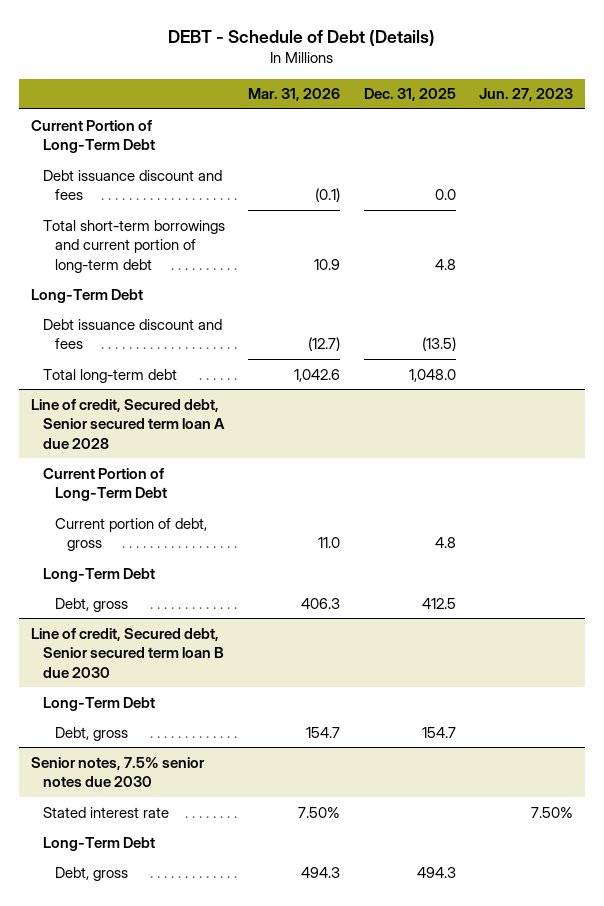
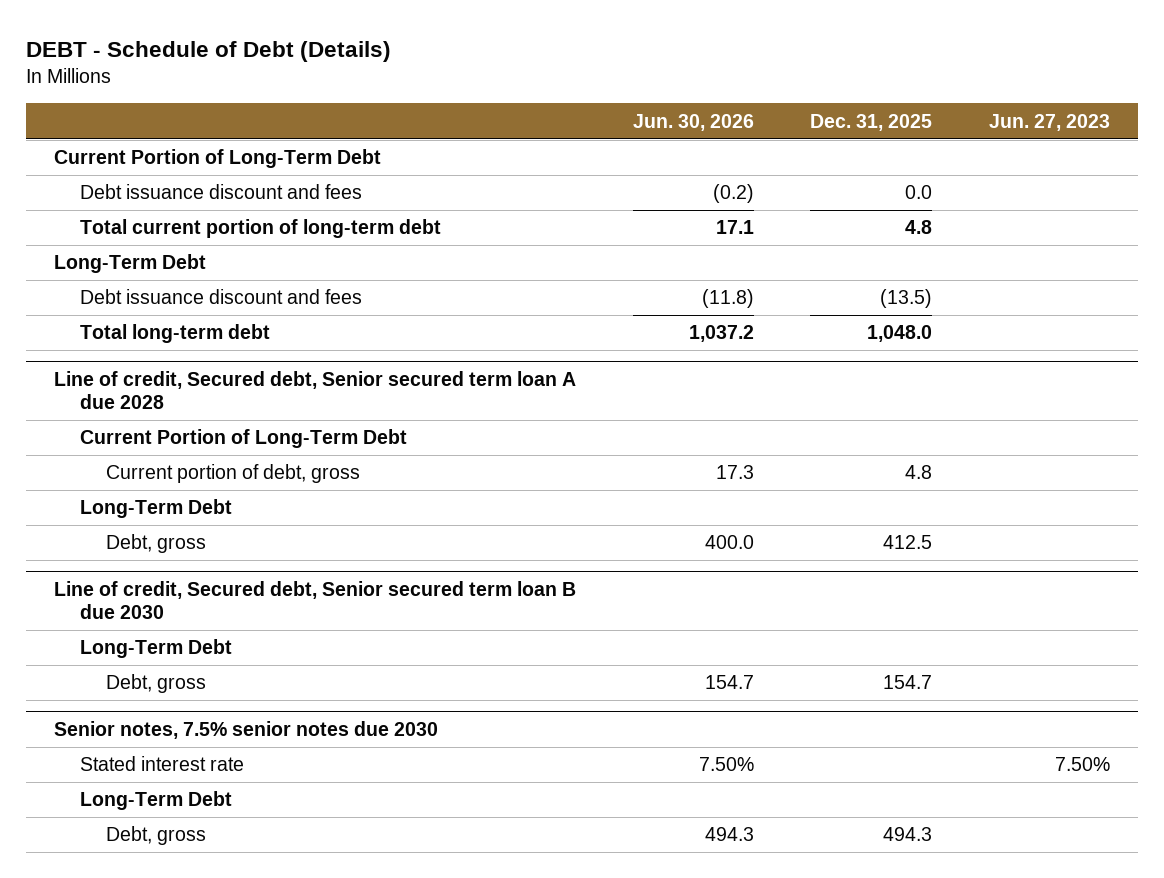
[248,88,341,102] Mar. 31, 2026 -> none
none -> [632,113,754,131] Jun. 30, 2026
[42,219,225,273] Total short-term borrowings and current portion of long-term debt -> [80,219,442,239] Total current portion of long-term debt

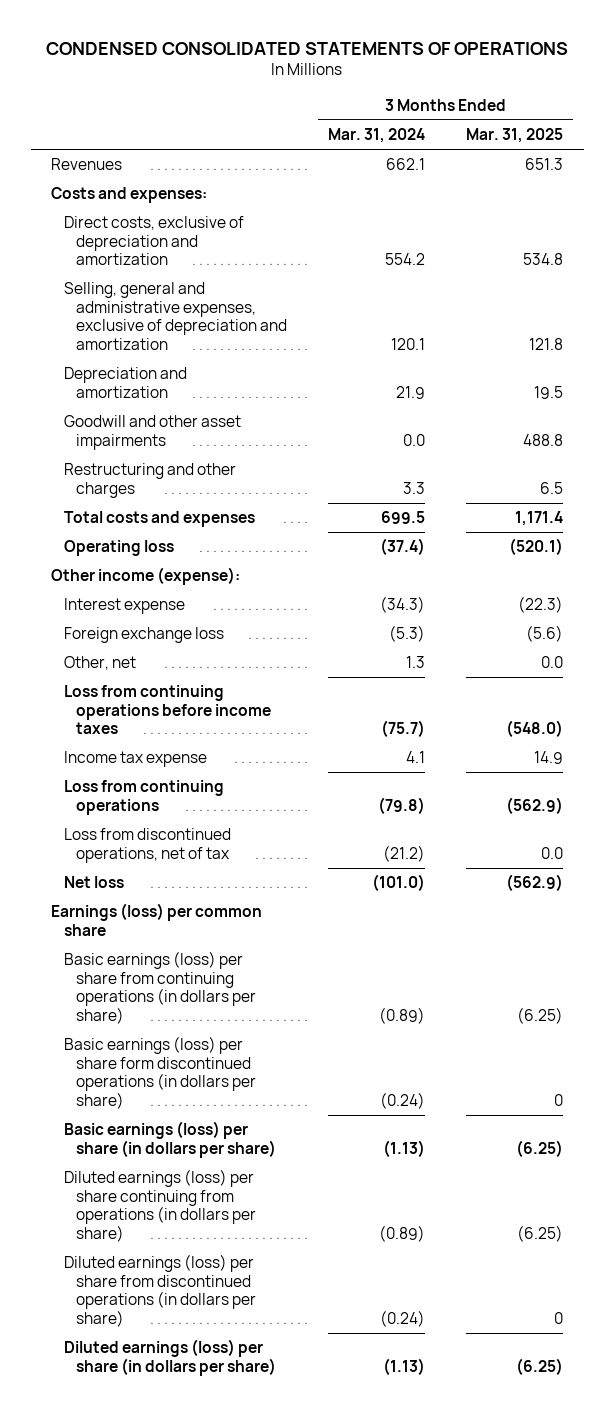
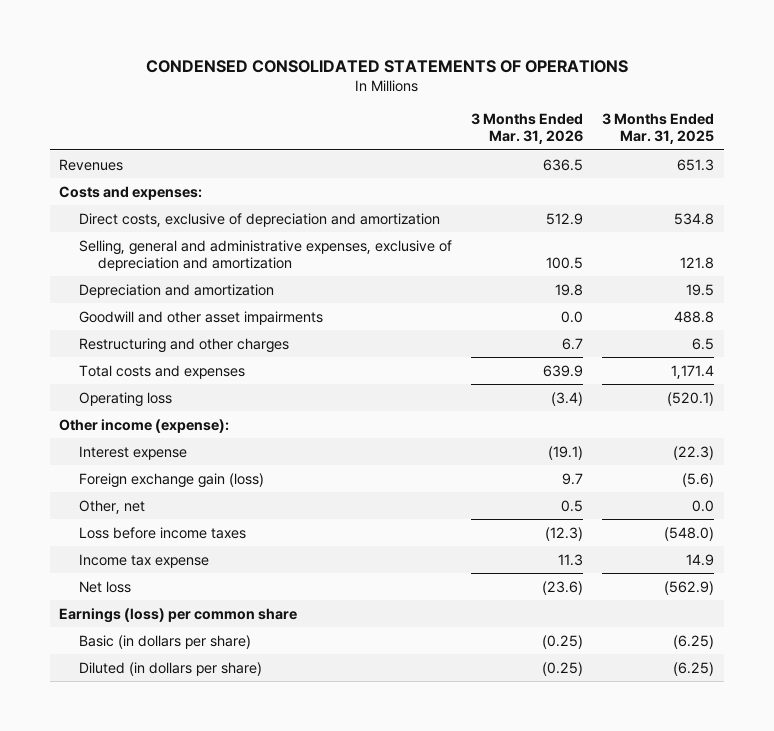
[328,128,426,144] Mar. 31, 2024 -> none
none -> [471,113,584,145] 3 Months Ended Mar. 31, 2026
[63,627,224,644] Foreign exchange loss -> [78,472,264,488] Foreign exchange gain (loss)
[63,685,272,735] Loss from continuing operations before income taxes -> [78,526,246,539] Loss before income taxes
[63,780,224,815] Loss from continuing operations -> none
[63,828,231,863] Loss from discontinued operations, net of tax -> none
[63,951,257,1024] Basic earnings (loss) per share from continuing operations (in dollars per share) -> none
[63,1036,257,1109] Basic earnings (loss) per share form discontinued operations (in dollars per share) -> none
[63,1169,257,1242] Diluted earnings (loss) per share continuing from operations (in dollars per share) -> none
[63,1254,257,1327] Diluted earnings (loss) per share from discontinued operations (in dollars per share) -> none
[63,1121,277,1158] Basic earnings (loss) per share (in dollars per share) -> [78,634,251,649] Basic (in dollars per share)
[63,1339,277,1376] Diluted earnings (loss) per share (in dollars per share) -> [78,661,262,676] Diluted (in dollars per share)

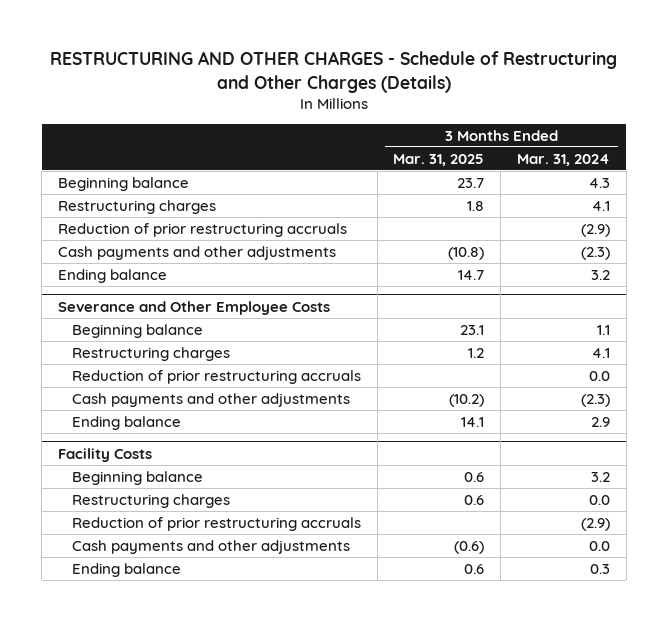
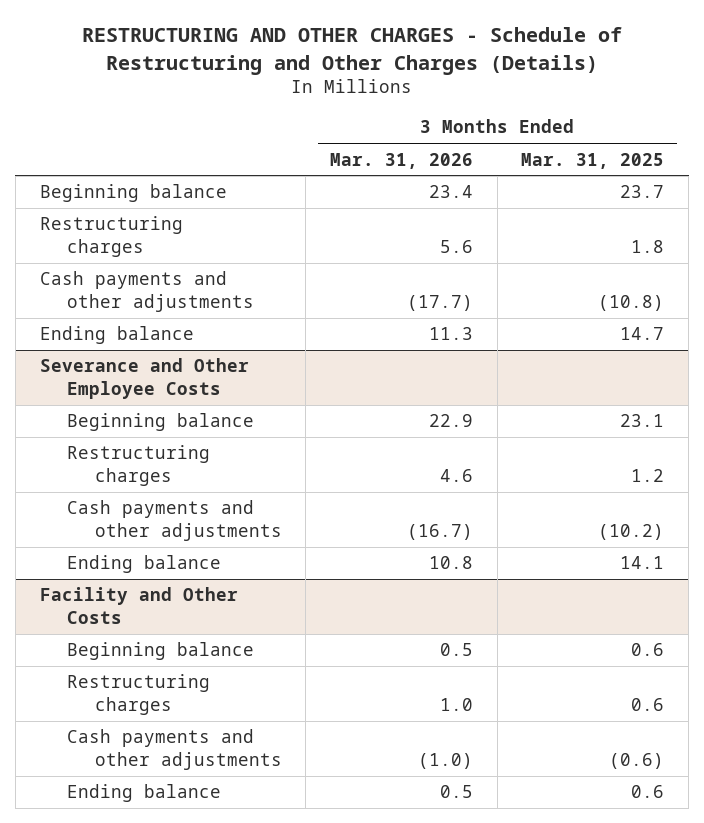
[517,153,611,166] Mar. 31, 2024 -> none
none -> [330,152,474,169] Mar. 31, 2026
[58,222,348,237] Reduction of prior restructuring accruals -> none
[71,369,361,384] Reduction of prior restructuring accruals -> none
[58,447,153,462] Facility Costs -> [39,587,238,624] Facility and Other Costs
[71,516,361,531] Reduction of prior restructuring accruals -> none

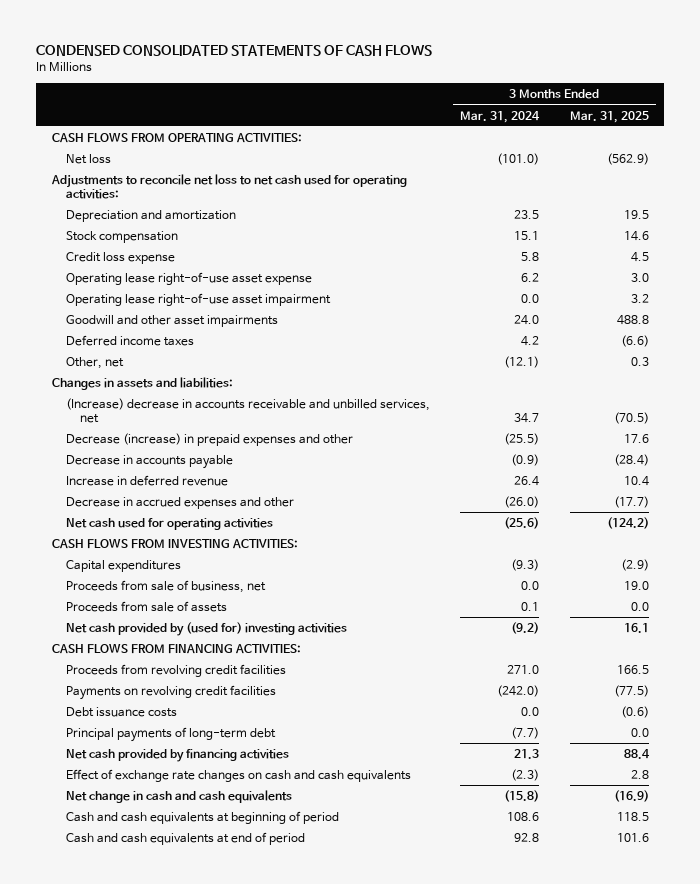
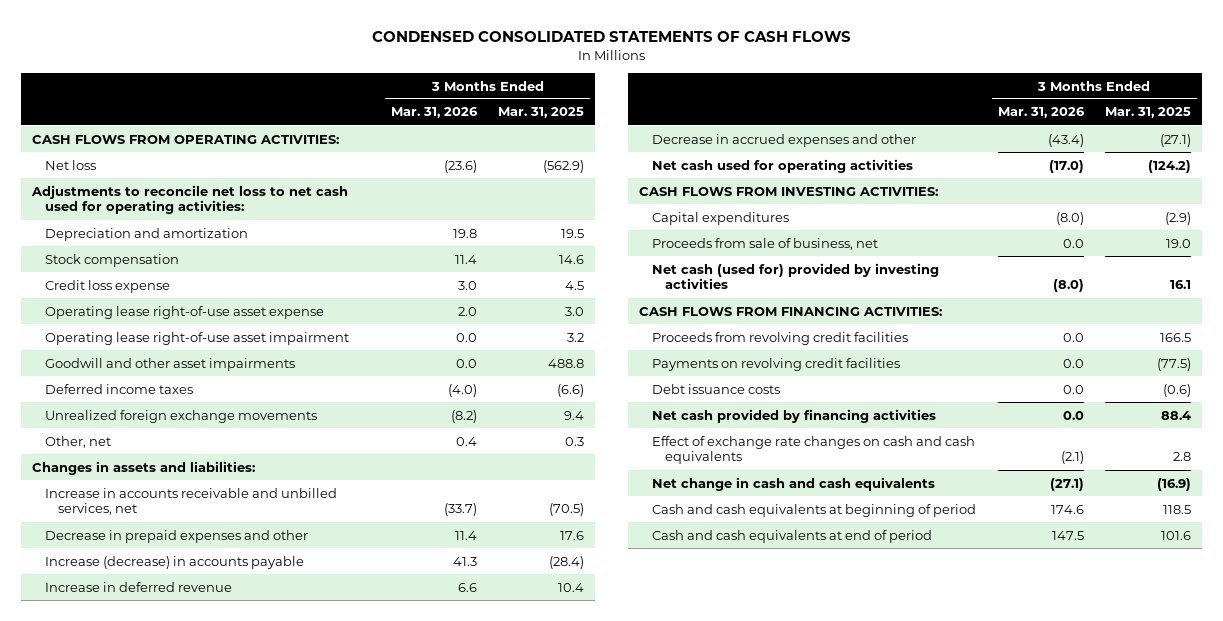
[460,110,541,123] Mar. 31, 2024 -> none
none -> [390,107,478,119] Mar. 31, 2026
none -> [45,409,318,423] Unrealized foreign exchange movements
[65,398,430,424] (Increase) decrease in accounts receivable and unbilled services, net -> [45,487,338,516] Increase in accounts receivable and unbilled services, net
[65,433,353,447] Decrease (increase) in prepaid expenses and other -> [45,529,309,543] Decrease in prepaid expenses and other
[65,455,233,470] Decrease in accounts payable -> [45,555,305,569] Increase (decrease) in accounts payable
[613,496,649,509] (17.7) -> [1160,133,1192,147] (27.1)
[65,601,227,613] Proceeds from sale of assets -> none
[65,622,347,637] Net cash provided by (used for) investing activities -> [652,262,940,290] Net cash (used for) provided by investing activities
[65,727,276,743] Principal payments of long-term debt -> none

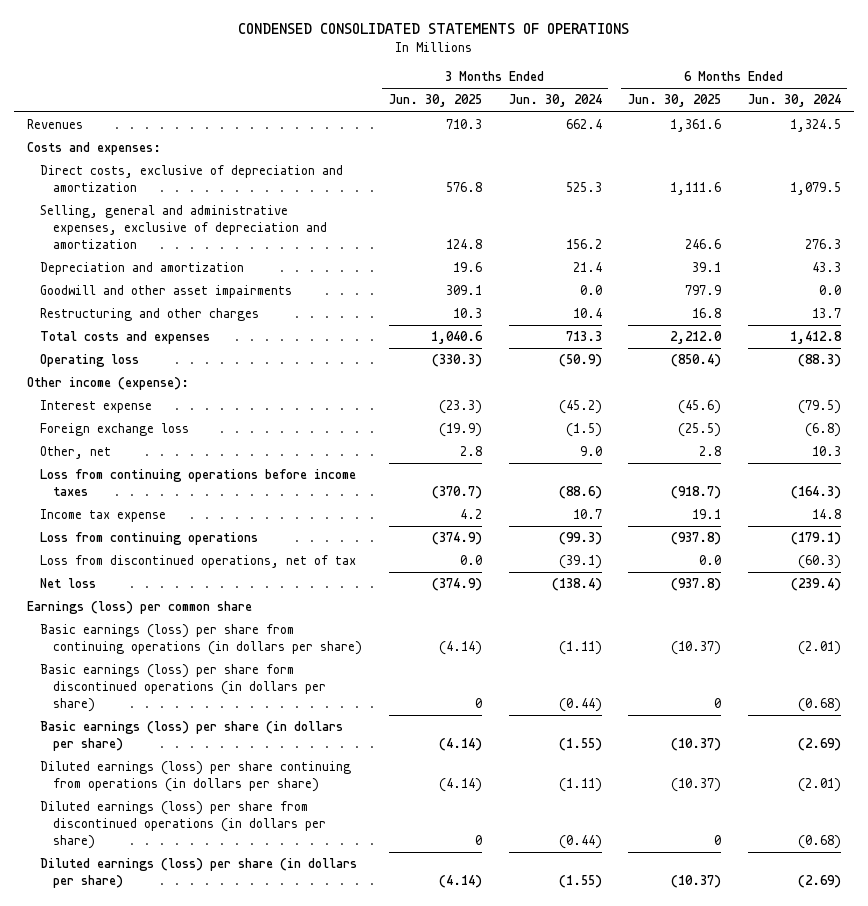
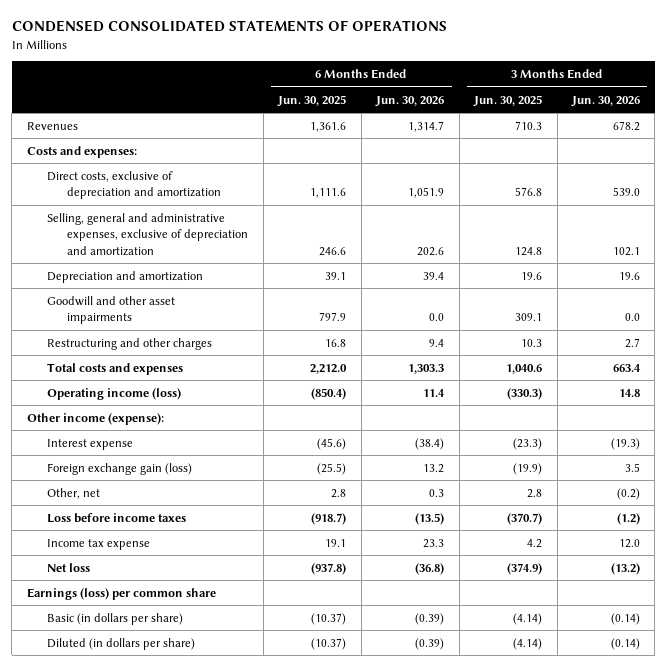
[508,94,602,108] Jun. 30, 2024 -> none
[747,94,841,108] Jun. 30, 2024 -> none
none -> [375,95,445,107] Jun. 30, 2026
none -> [570,95,640,107] Jun. 30, 2026
[40,354,140,368] Operating loss -> [46,387,181,400] Operating income (loss)
[40,423,190,437] Foreign exchange loss -> [46,462,192,475] Foreign exchange gain (loss)
[40,469,357,497] Loss from continuing operations before income taxes -> [46,512,186,523] Loss before income taxes
[40,532,259,546] Loss from continuing operations -> none
[40,555,357,569] Loss from discontinued operations, net of tax -> none
[40,624,363,656] Basic earnings (loss) per share from continuing operations (in dollars per share) -> none
[40,664,327,713] Basic earnings (loss) per share form discontinued operations (in dollars per share) -> none
[40,761,352,793] Diluted earnings (loss) per share continuing from operations (in dollars per share) -> none
[40,801,327,850] Diluted earnings (loss) per share from discontinued operations (in dollars per share) -> none
[40,721,344,752] Basic earnings (loss) per share (in dollars per share) -> [46,612,183,625] Basic (in dollars per share)
[40,858,358,889] Diluted earnings (loss) per share (in dollars per share) -> [46,637,195,650] Diluted (in dollars per share)

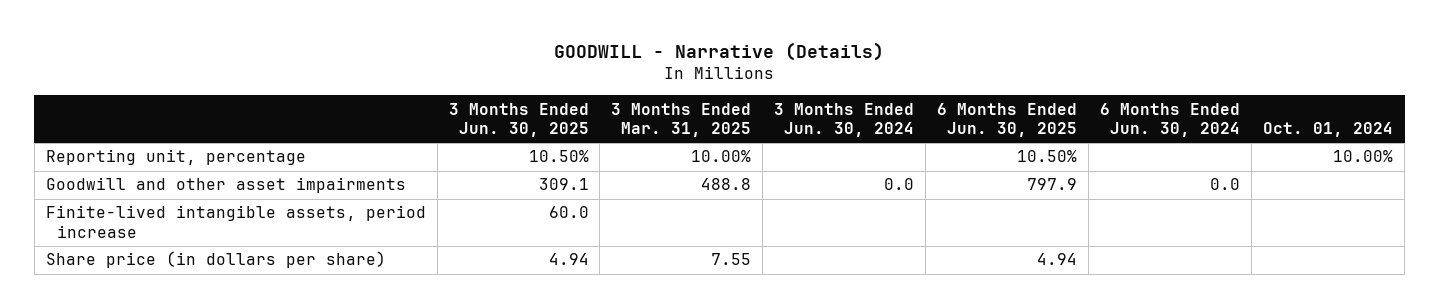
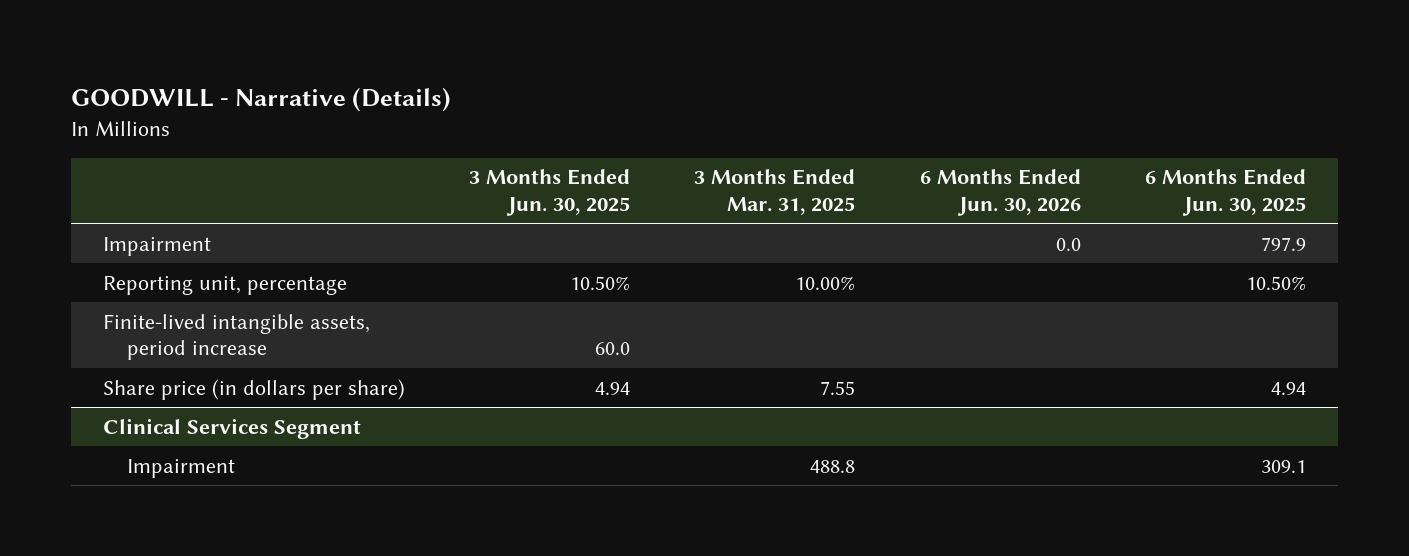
[774,102,915,138] 3 Months Ended Jun. 30, 2024 -> none
[1100,102,1241,138] 6 Months Ended Jun. 30, 2024 -> none
[1263,122,1394,138] Oct. 01, 2024 -> none
none -> [919,169,1081,217] 6 Months Ended Jun. 30, 2026
none -> [103,236,212,256] Impairment
[45,177,406,194] Goodwill and other asset impairments -> none
none -> [103,417,362,439] Clinical Services Segment
none -> [127,458,236,478] Impairment

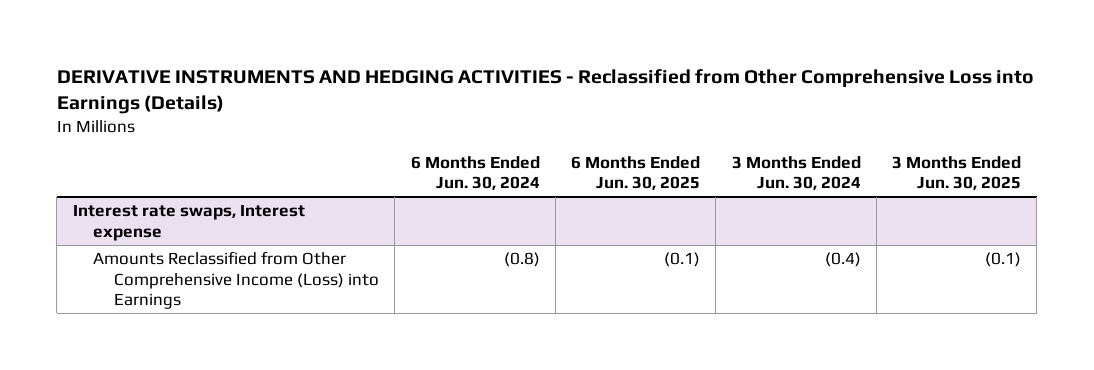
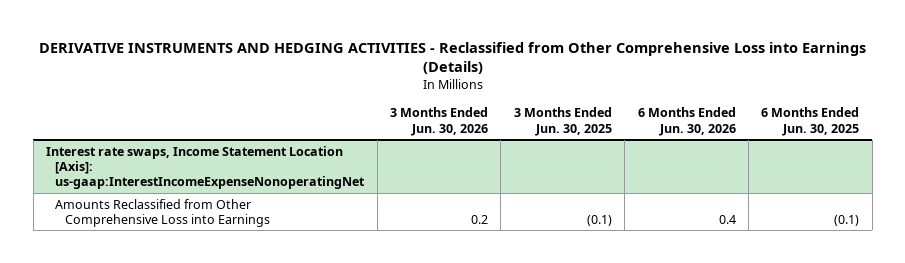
[410,155,540,191] 6 Months Ended Jun. 30, 2024 -> none
[731,155,861,191] 3 Months Ended Jun. 30, 2024 -> none
none -> [390,107,489,136] 3 Months Ended Jun. 30, 2026
none -> [637,107,736,136] 6 Months Ended Jun. 30, 2026
[72,203,305,241] Interest rate swaps, Interest expense -> none
none -> [45,145,366,190] Interest rate swaps, Income Statement Location [Axis]: us-gaap:InterestIncomeExpenseNonoperatingNet
[93,250,380,310] Amounts Reclassified from Other Comprehensive Income (Loss) into Earnings -> [55,198,270,227] Amounts Reclassified from Other Comprehensive Loss into Earnings

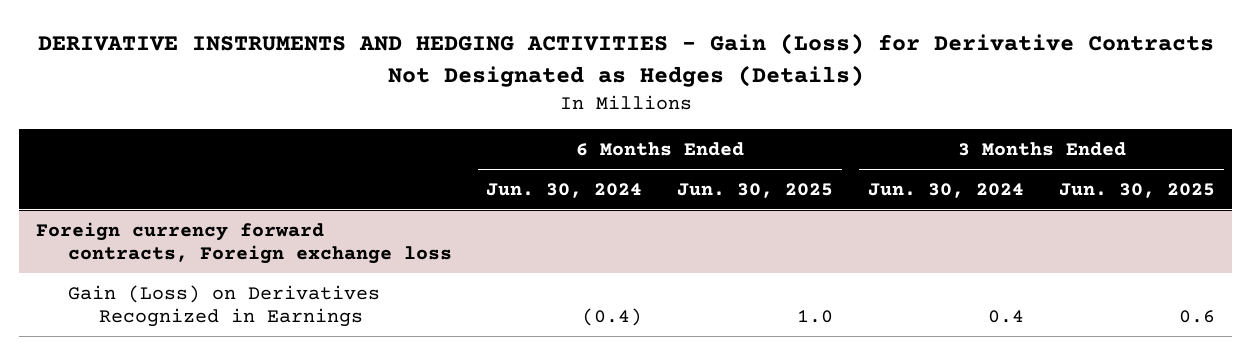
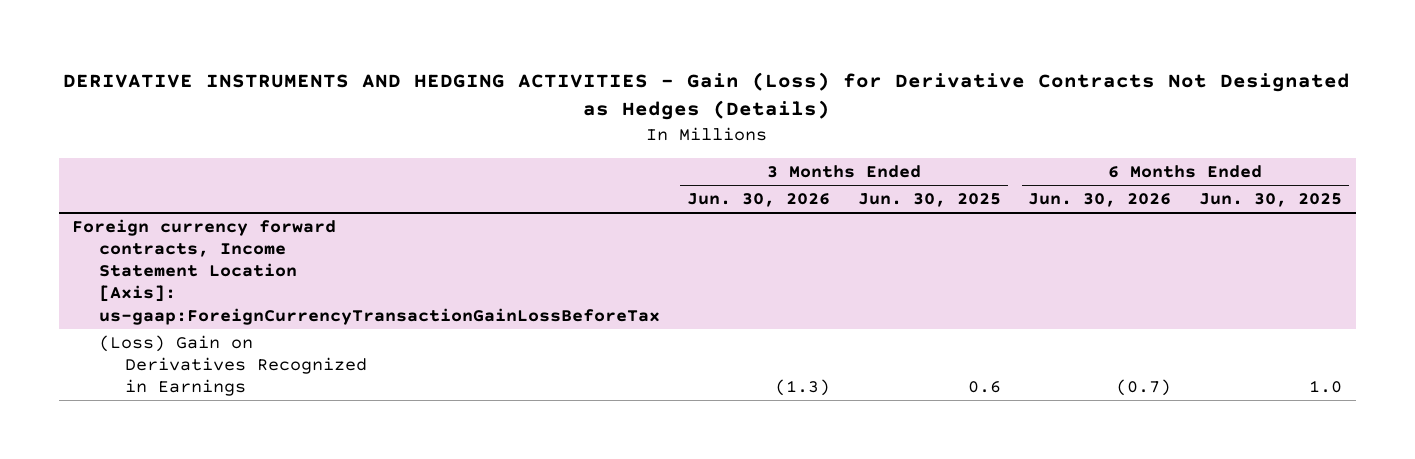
[486,182,643,198] Jun. 30, 2024 -> none
[868,182,1025,198] Jun. 30, 2024 -> none
none -> [687,193,831,208] Jun. 30, 2026
none -> [1028,193,1172,208] Jun. 30, 2026
[36,221,452,265] Foreign currency forward contracts, Foreign exchange loss -> none
none -> [72,218,660,325] Foreign currency forward contracts, Income Statement Location [Axis]: us-gaap:ForeignCurrencyTransactionGainLossBeforeTax
[67,284,380,328] Gain (Loss) on Derivatives Recognized in Earnings -> [98,334,367,397] (Loss) Gain on Derivatives Recognized in Earnings

